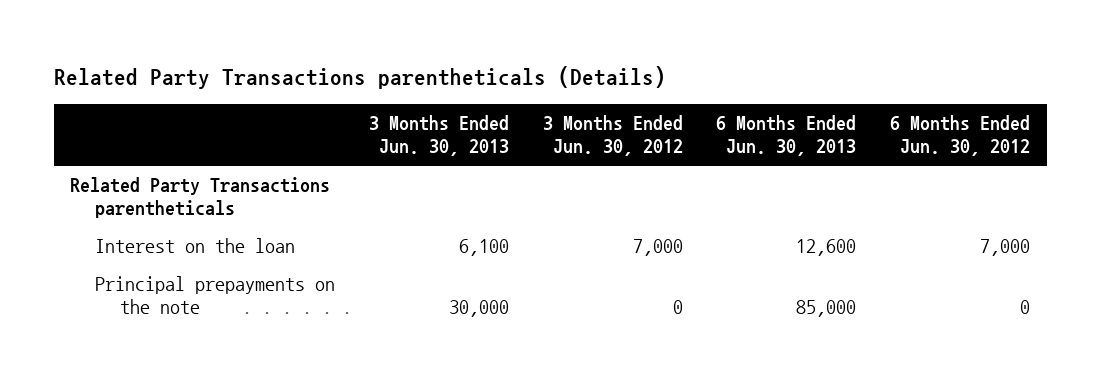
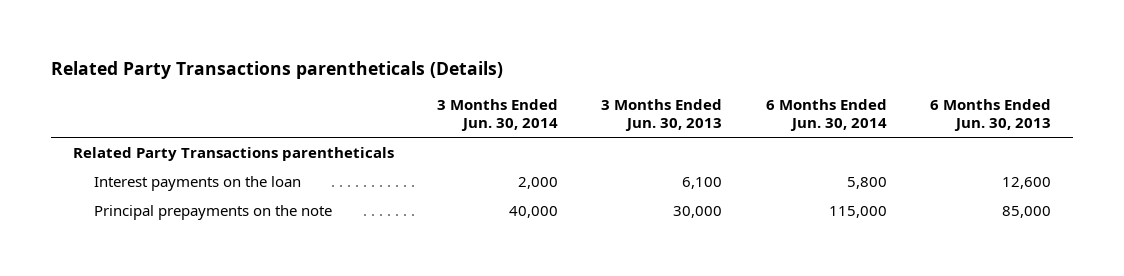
[542,115,683,157] 3 Months Ended Jun. 30, 2012 -> none
[889,115,1030,157] 6 Months Ended Jun. 30, 2012 -> none
none -> [437,98,559,132] 3 Months Ended Jun. 30, 2014
none -> [765,98,887,132] 6 Months Ended Jun. 30, 2014
[95,238,296,254] Interest on the loan -> [94,175,302,191] Interest payments on the loan

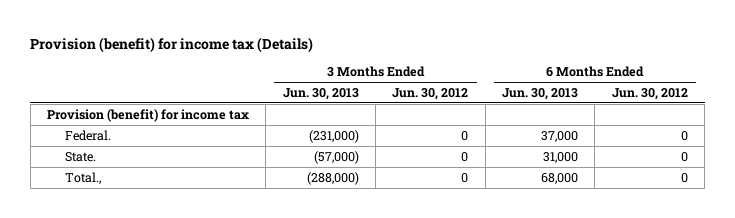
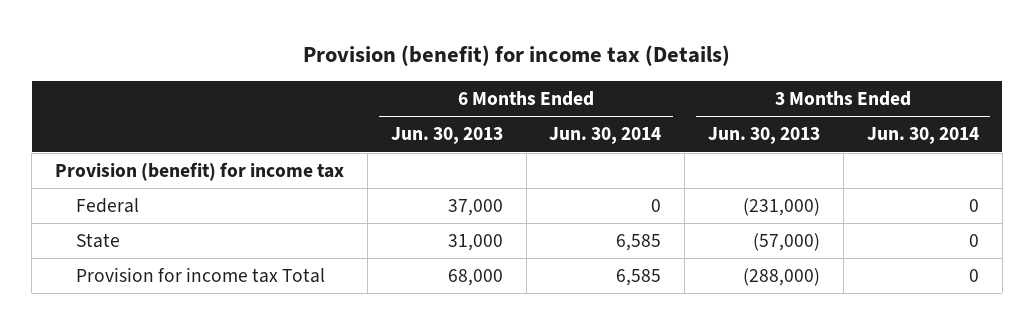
[392,87,469,100] Jun. 30, 2012 -> none
[611,87,688,100] Jun. 30, 2012 -> none
none -> [549,127,662,145] Jun. 30, 2014
none -> [866,127,979,145] Jun. 30, 2014
[65,129,112,141] Federal. -> [75,198,139,214] Federal
[65,151,97,162] State. -> [75,233,120,249] State
[65,171,102,184] Total., -> [75,267,325,284] Provision for income tax Total

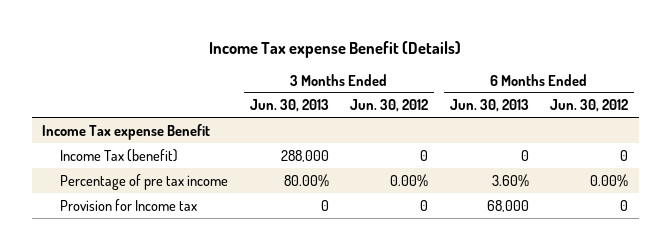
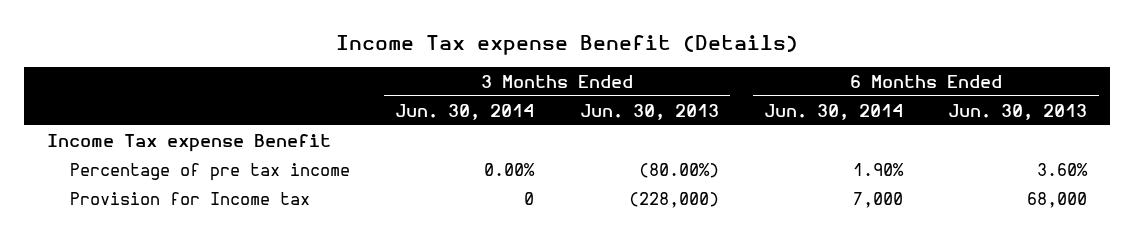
[350,99,429,113] Jun. 30, 2012 -> none
[550,99,629,113] Jun. 30, 2012 -> none
none -> [395,103,535,120] Jun. 30, 2014
none -> [764,103,904,120] Jun. 30, 2014
[60,148,179,162] Income Tax (benefit) -> none
[283,173,329,187] 80.00% -> [638,162,719,178] (80.00%)
[320,199,329,211] 0 -> [628,191,719,208] (228,000)

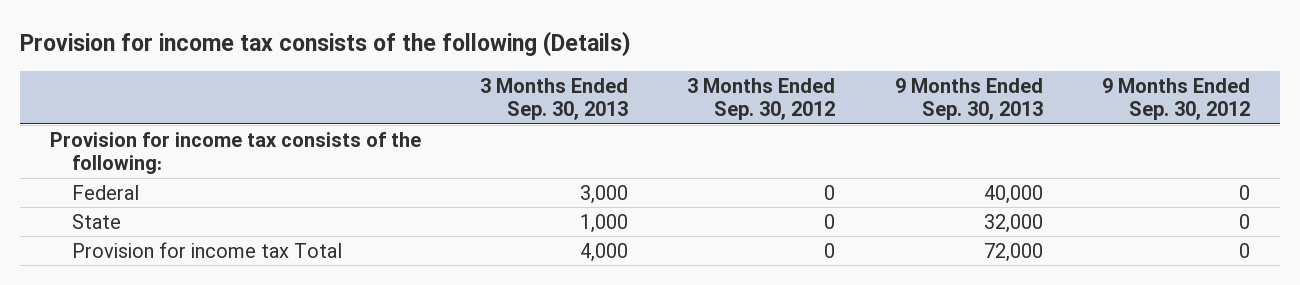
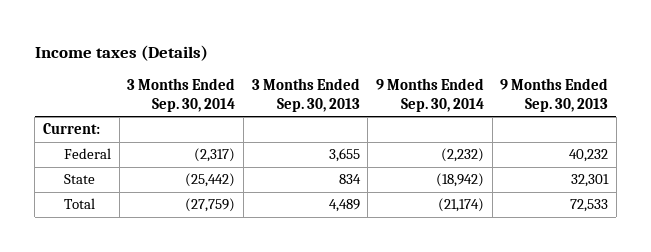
[20,31,632,58] Provision for income tax consists of the following (Details) -> [34,44,208,61] Income taxes (Details)
[687,77,836,121] 3 Months Ended Sep. 30, 2012 -> none
[1101,77,1250,121] 9 Months Ended Sep. 30, 2012 -> none
none -> [127,78,236,112] 3 Months Ended Sep. 30, 2014
none -> [375,78,484,112] 9 Months Ended Sep. 30, 2014
[49,131,421,175] Provision for income tax consists of the following: -> none
none -> [42,123,100,135] Current:
[580,184,629,204] 3,000 -> [328,148,360,163] 3,655
[983,184,1043,204] 40,000 -> [569,149,609,163] 40,232
[580,213,629,233] 1,000 -> [338,174,361,185] 834
[983,213,1043,233] 32,000 -> [571,174,610,188] 32,301
[71,241,342,258] Provision for income tax Total -> [64,198,96,210] Total
[580,242,629,262] 4,000 -> [328,199,360,213] 4,489
[983,242,1043,262] 72,000 -> [570,199,609,213] 72,533

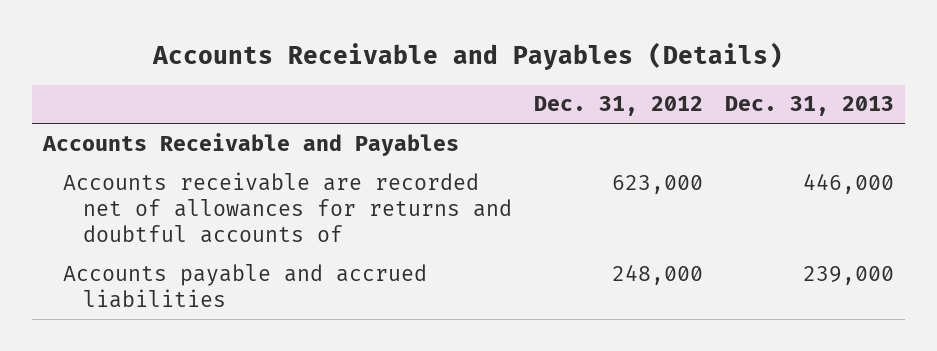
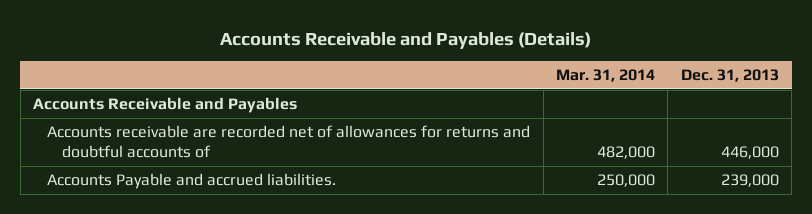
[533,96,703,117] Dec. 31, 2012 -> none
none -> [555,69,655,83] Mar. 31, 2014
[62,263,427,308] Accounts payable and accrued liabilities -> [47,173,337,190] Accounts Payable and accrued liabilities.

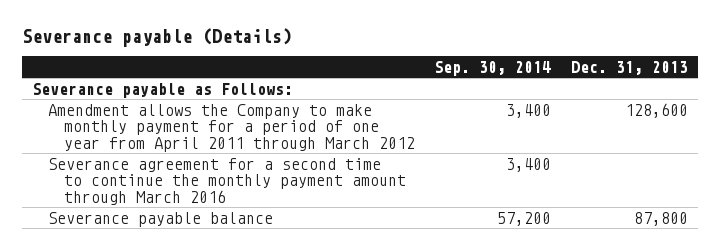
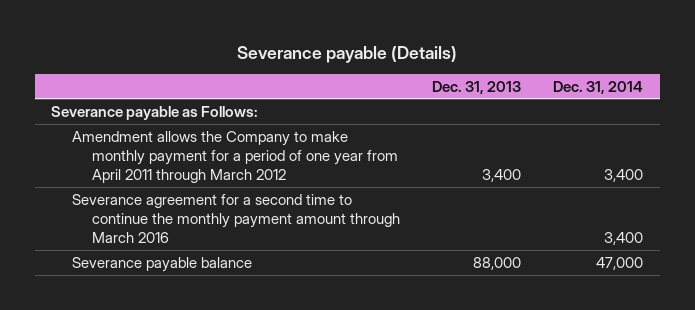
[434,60,552,76] Sep. 30, 2014 -> none
none -> [553,80,644,94] Dec. 31, 2014
[624,102,688,118] 128,600 -> [482,169,522,183] 3,400
[633,211,688,226] 87,800 -> [473,256,522,270] 88,000

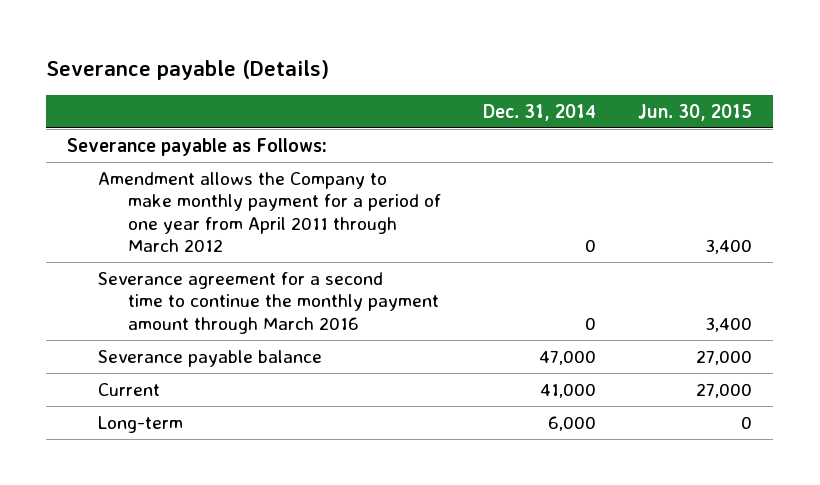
[432,80,522,94] Dec. 31, 2013 -> none
none -> [638,103,753,121] Jun. 30, 2015
[604,169,644,183] 3,400 -> [584,238,596,252] 0
[604,232,644,246] 3,400 -> [584,316,596,330] 0
none -> [97,383,160,397] Current
none -> [97,416,183,434] Long-term

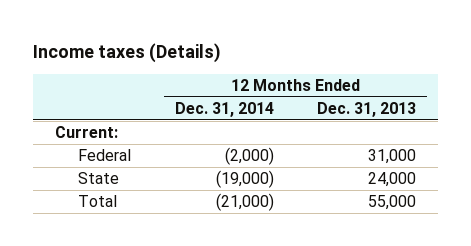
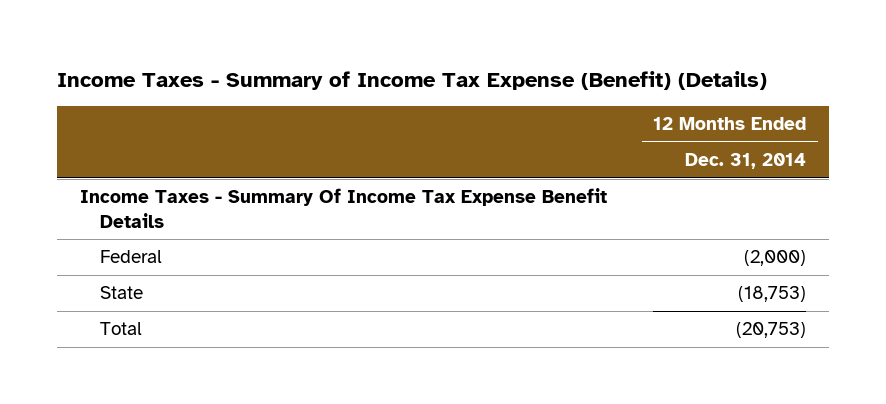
[33,42,222,63] Income taxes (Details) -> [56,70,767,90] Income Taxes - Summary of Income Tax Expense (Benefit) (Details)
[317,101,417,117] Dec. 31, 2013 -> none
[54,126,118,139] Current: -> none
none -> [80,188,608,228] Income Taxes - Summary Of Income Tax Expense Benefit Details
[215,170,274,189] (19,000) -> [738,286,807,303] (18,753)
[215,193,274,212] (21,000) -> [736,322,807,339] (20,753)

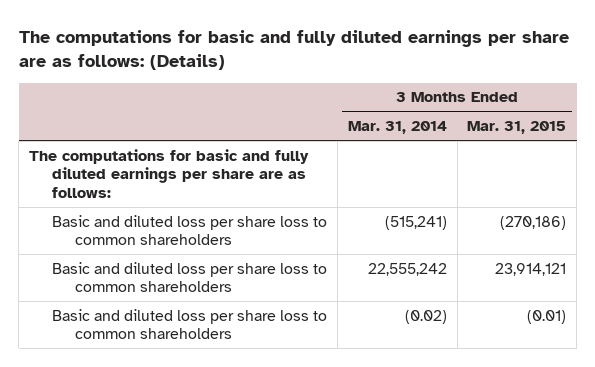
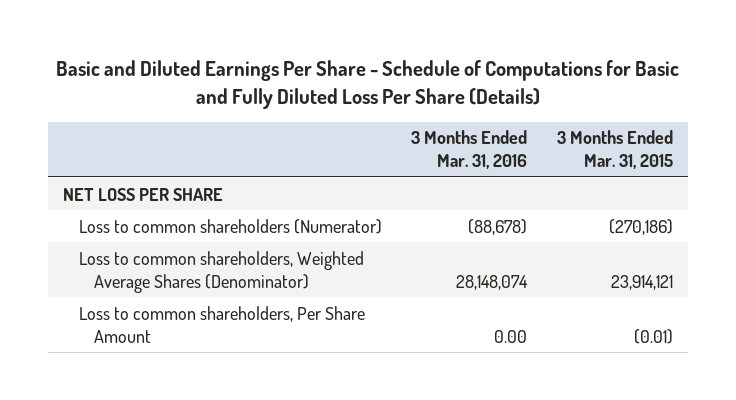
[18,29,569,71] The computations for basic and fully diluted earnings per share are as follows: (Details) -> [56,60,680,109] Basic and Diluted Earnings Per Share - Schedule of Computations for Basic and Fully Diluted Loss Per Share (Details)
[347,121,447,135] Mar. 31, 2014 -> none
none -> [411,130,528,170] 3 Months Ended Mar. 31, 2016
[29,148,310,198] The computations for basic and fully diluted earnings per share are as follows: -> none
none -> [63,187,224,201] NET LOSS PER SHARE
[51,214,327,246] Basic and diluted loss per share loss to common shareholders -> [78,218,382,234] Loss to common shareholders (Numerator)
[51,261,327,293] Basic and diluted loss per share loss to common shareholders -> [78,250,364,293] Loss to common shareholders, Weighted Average Shares (Denominator)
[51,308,327,340] Basic and diluted loss per share loss to common shareholders -> [78,305,365,343] Loss to common shareholders, Per Share Amount

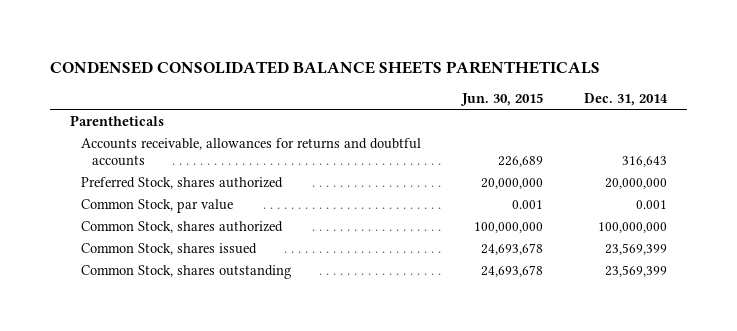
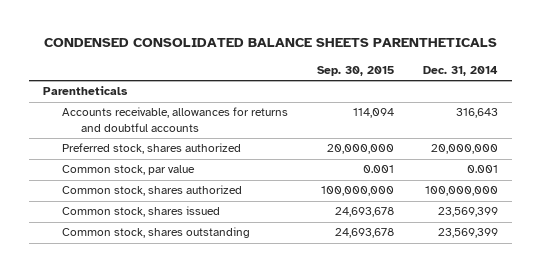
[459,93,543,107] Jun. 30, 2015 -> none
none -> [317,65,395,76] Sep. 30, 2015
[80,176,283,189] Preferred Stock, shares authorized -> [62,143,242,155] Preferred stock, shares authorized
[80,198,233,213] Common Stock, par value -> [62,165,196,176] Common stock, par value
[80,220,283,233] Common Stock, shares authorized -> [62,185,243,197] Common stock, shares authorized
[80,242,257,255] Common Stock, shares issued -> [62,206,221,218] Common stock, shares issued
[80,264,291,279] Common Stock, shares outstanding -> [62,227,251,239] Common stock, shares outstanding

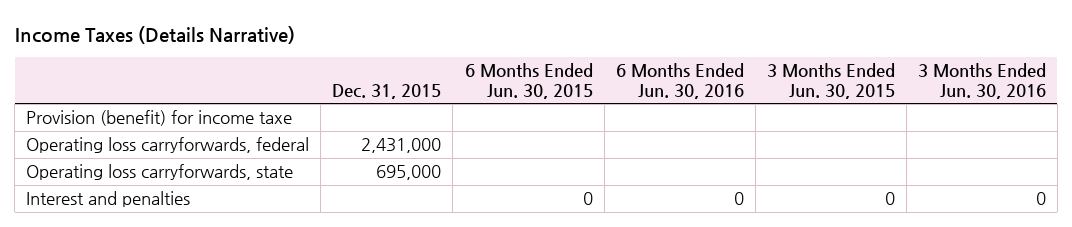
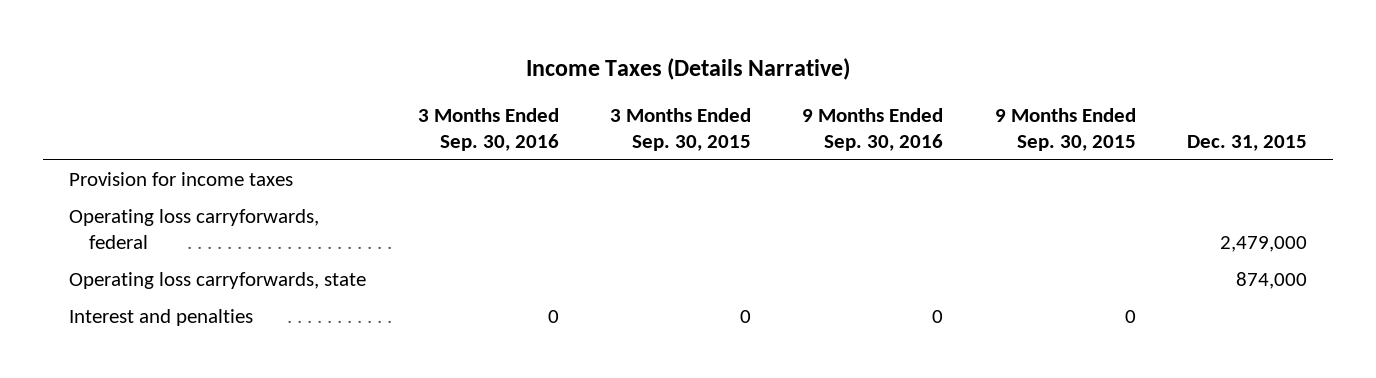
[464,63,593,99] 6 Months Ended Jun. 30, 2015 -> none
[615,63,744,99] 6 Months Ended Jun. 30, 2016 -> none
[766,63,895,99] 3 Months Ended Jun. 30, 2015 -> none
[917,63,1046,99] 3 Months Ended Jun. 30, 2016 -> none
none -> [417,108,559,151] 3 Months Ended Sep. 30, 2016
none -> [609,108,751,151] 3 Months Ended Sep. 30, 2015
none -> [802,108,944,151] 9 Months Ended Sep. 30, 2016
none -> [994,108,1136,151] 9 Months Ended Sep. 30, 2015
[26,110,293,127] Provision (benefit) for income taxe -> [69,172,294,187] Provision for income taxes
[361,138,442,154] 2,431,000 -> [1220,236,1308,253] 2,479,000
[376,165,442,181] 695,000 -> [1236,272,1308,290] 874,000

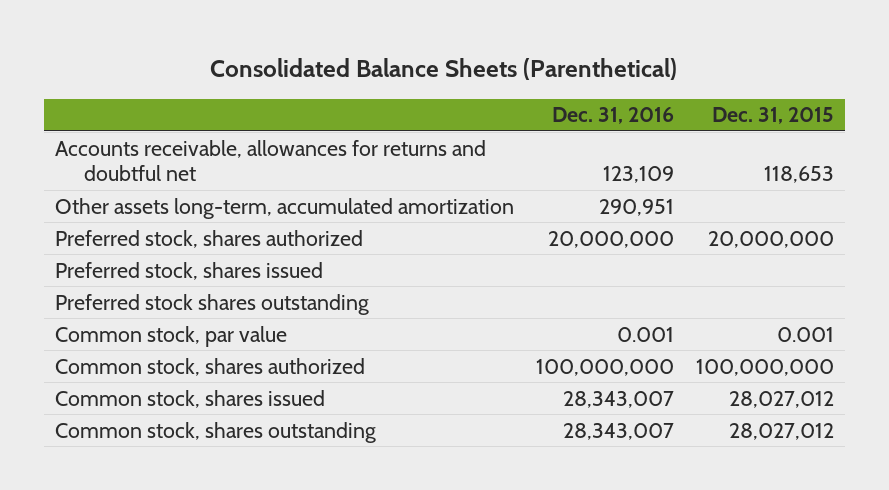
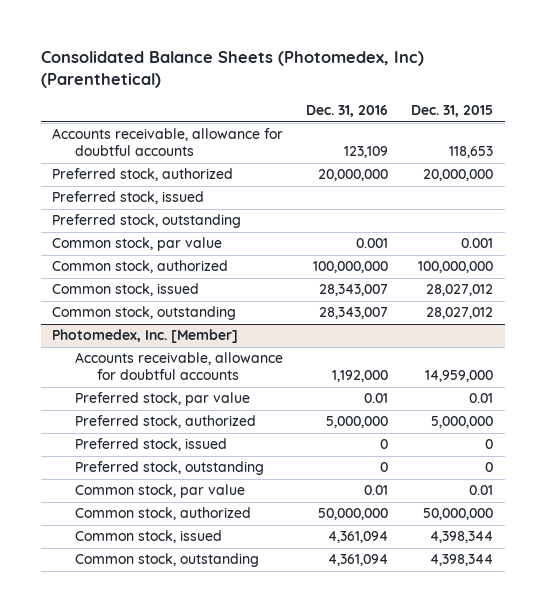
[210,58,678,81] Consolidated Balance Sheets (Parenthetical) -> [40,50,424,88] Consolidated Balance Sheets (Photomedex, Inc) (Parenthetical)
[55,197,515,219] Other assets long-term, accumulated amortization -> none
[55,139,487,181] Accounts receivable, allowances for returns and doubtful net -> [52,128,284,157] Accounts receivable, allowance for doubtful accounts
[55,229,364,248] Preferred stock, shares authorized -> [52,168,234,182] Preferred stock, authorized
[55,261,324,280] Preferred stock, shares issued -> [52,191,205,205] Preferred stock, issued
[55,293,370,315] Preferred stock shares outstanding -> [52,214,242,229] Preferred stock, outstanding
[55,357,366,376] Common stock, shares authorized -> [52,260,229,274] Common stock, authorized
[55,389,326,408] Common stock, shares issued -> [52,283,200,297] Common stock, issued
[55,421,377,443] Common stock, shares outstanding -> [52,306,237,321] Common stock, outstanding
none -> [52,329,239,344] Photomedex, Inc. [Member]
none -> [74,352,283,381] Accounts receivable, allowance for doubtful accounts
none -> [74,392,250,407] Preferred stock, par value
none -> [74,415,256,429] Preferred stock, authorized
none -> [74,438,227,452] Preferred stock, issued
none -> [74,461,264,476] Preferred stock, outstanding
none -> [74,484,245,499] Common stock, par value
none -> [74,507,251,521] Common stock, authorized
none -> [74,530,222,544] Common stock, issued
none -> [74,553,259,568] Common stock, outstanding

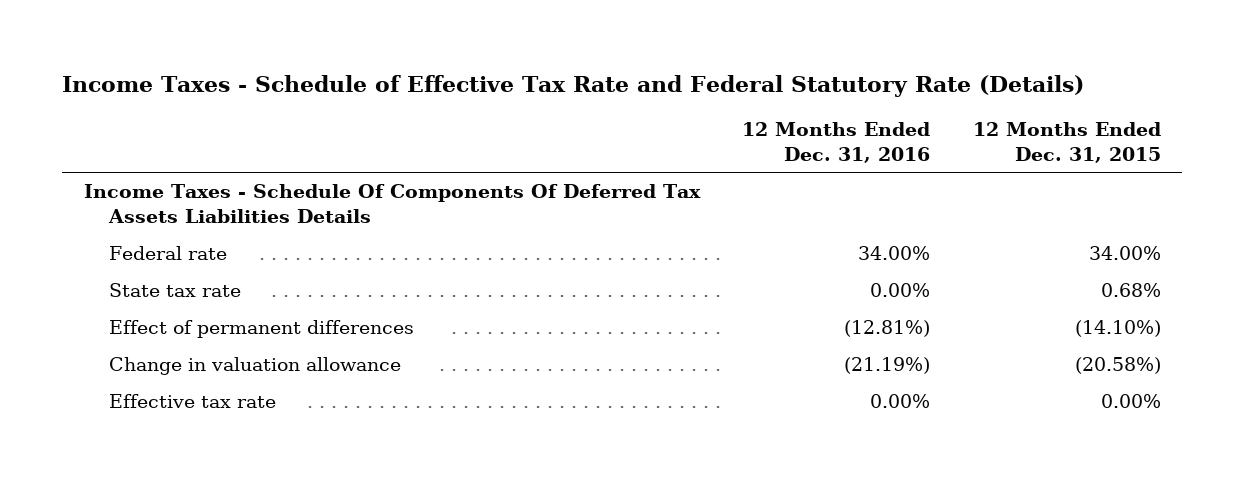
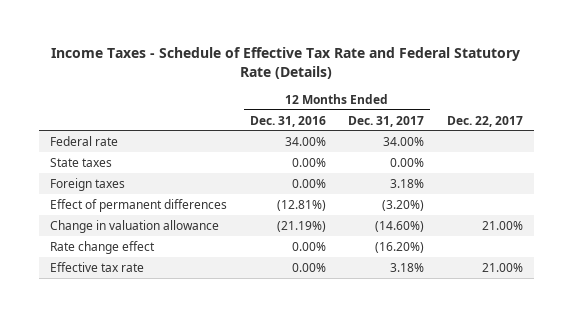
[972,122,1161,163] 12 Months Ended Dec. 31, 2015 -> none
none -> [348,115,425,127] Dec. 31, 2017
none -> [446,115,523,127] Dec. 22, 2017
[83,184,701,224] Income Taxes - Schedule Of Components Of Deferred Tax Assets Liabilities Details -> none
[108,283,241,298] State tax rate -> [50,157,113,167] State taxes
none -> [50,177,126,191] Foreign taxes
none -> [50,240,156,254] Rate change effect

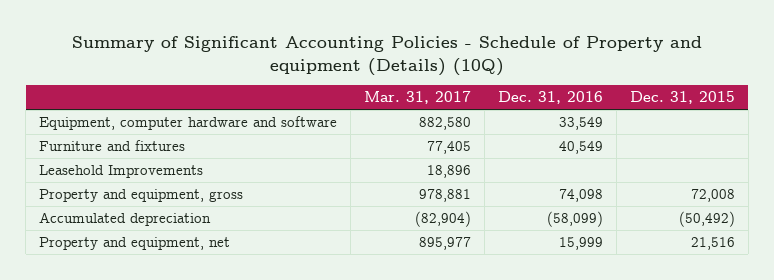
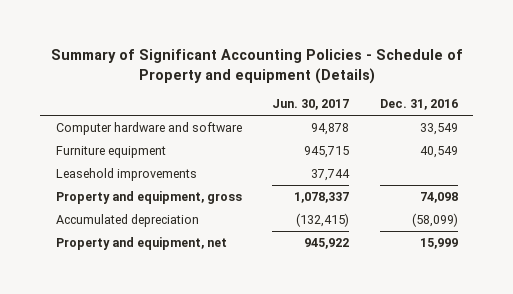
[72,36,703,76] Summary of Significant Accounting Policies - Schedule of Property and equipment (Details) (10Q) -> [50,48,463,84] Summary of Significant Accounting Policies - Schedule of Property and equipment (Details)
[364,91,472,105] Mar. 31, 2017 -> none
[629,91,735,105] Dec. 31, 2015 -> none
none -> [272,99,350,111] Jun. 30, 2017
[39,115,338,130] Equipment, computer hardware and software -> [55,122,242,136] Computer hardware and software
[39,139,186,151] Furniture and fixtures -> [55,146,166,159] Furniture equipment
[39,164,204,178] Leasehold Improvements -> [55,168,197,182] Leasehold improvements

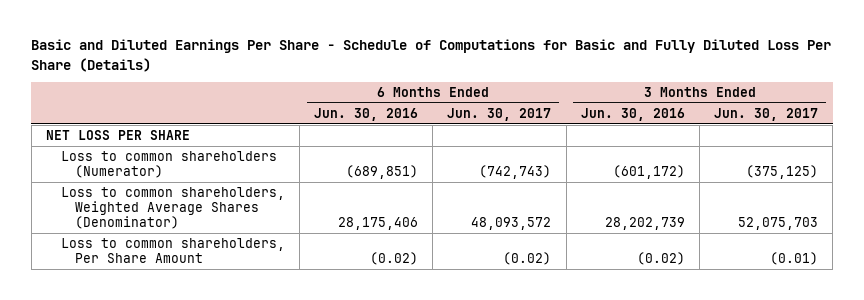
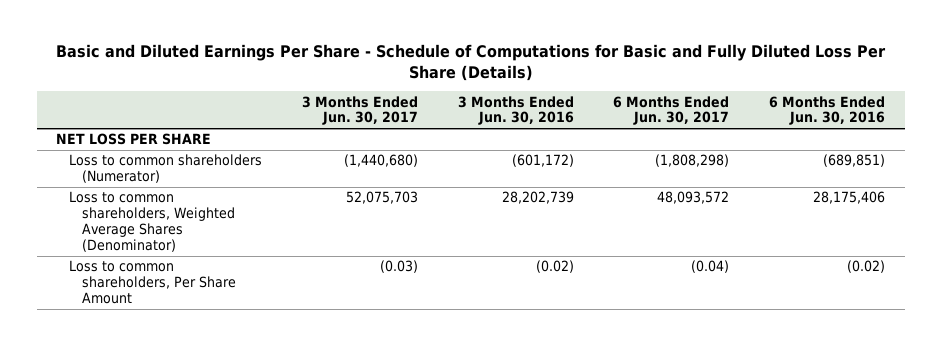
[479,165,552,180] (742,743) -> [655,154,730,168] (1,808,298)
[746,165,819,180] (375,125) -> [343,154,418,168] (1,440,680)
[503,252,552,266] (0.02) -> [691,260,730,274] (0.04)
[770,252,819,266] (0.01) -> [379,260,418,274] (0.03)

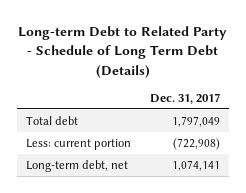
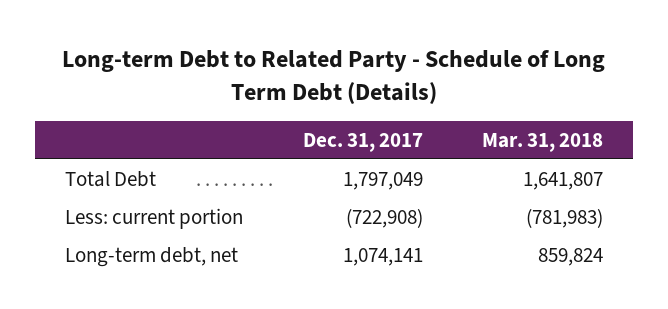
none -> [482,132,604,152] Mar. 31, 2018
[26,115,79,125] Total debt -> [64,171,156,188] Total Debt

